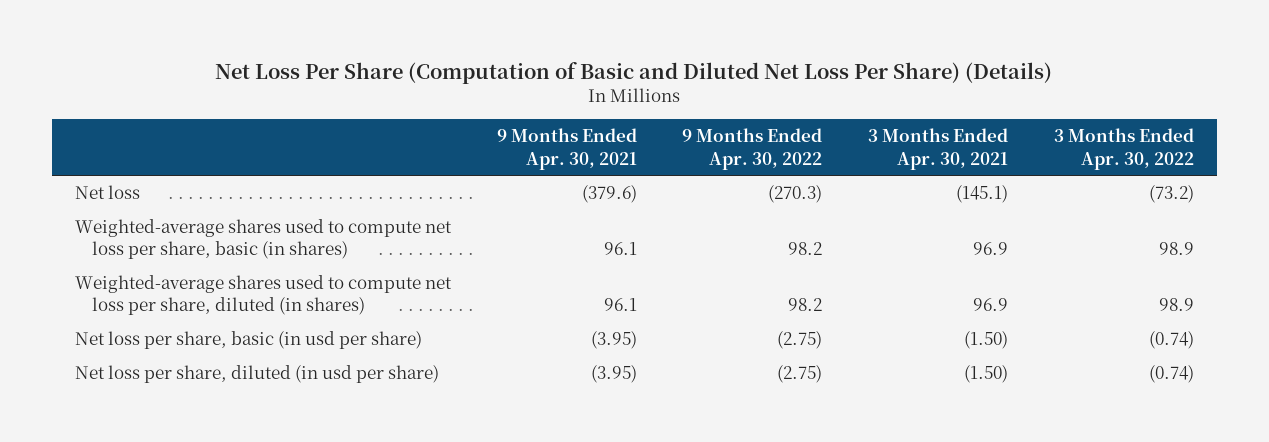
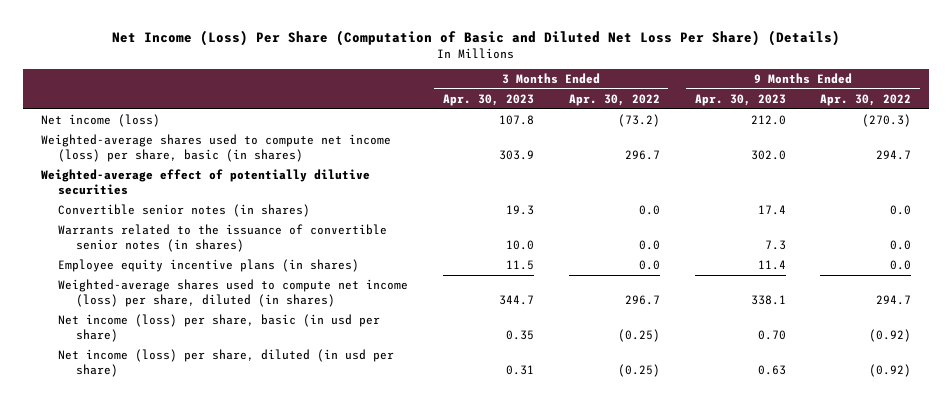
[215,61,1053,84] Net Loss Per Share (Computation of Basic and Diluted Net Loss Per Share) (Details) -> [112,29,841,46] Net Income (Loss) Per Share (Computation of Basic and Diluted Net Loss Per Share) (Details)
[496,128,637,170] 9 Months Ended Apr. 30, 2021 -> none
[868,128,1009,170] 3 Months Ended Apr. 30, 2021 -> none
none -> [442,93,534,106] Apr. 30, 2023
none -> [694,93,786,106] Apr. 30, 2023
[74,185,140,200] Net loss -> [40,113,160,127] Net income (loss)
[74,219,452,260] Weighted-average shares used to compute net loss per share, basic (in shares) -> [40,133,391,162] Weighted-average shares used to compute net income (loss) per share, basic (in shares)
[788,242,823,256] 98.2 -> [876,149,912,160] 294.7
[1158,242,1194,256] 98.9 -> [624,149,660,160] 296.7
none -> [40,168,370,195] Weighted-average effect of potentially dilutive securities
none -> [58,203,311,217] Convertible senior notes (in shares)
none -> [58,223,388,252] Warrants related to the issuance of convertible senior notes (in shares)
none -> [58,258,360,272] Employee equity incentive plans (in shares)
[74,275,452,316] Weighted-average shares used to compute net loss per share, diluted (in shares) -> [58,278,409,307] Weighted-average shares used to compute net income (loss) per share, diluted (in shares)
[788,298,823,312] 98.2 -> [876,294,912,305] 294.7
[1158,298,1194,312] 98.9 -> [624,294,660,305] 296.7
[74,331,422,350] Net loss per share, basic (in usd per share) -> [58,313,381,342] Net income (loss) per share, basic (in usd per share)
[777,331,823,350] (2.75) -> [869,328,912,342] (0.92)
[1148,331,1194,350] (0.74) -> [617,328,660,342] (0.25)
[74,365,439,384] Net loss per share, diluted (in usd per share) -> [58,348,395,377] Net income (loss) per share, diluted (in usd per share)
[777,365,823,384] (2.75) -> [869,363,912,377] (0.92)
[1148,365,1194,384] (0.74) -> [617,363,660,377] (0.25)

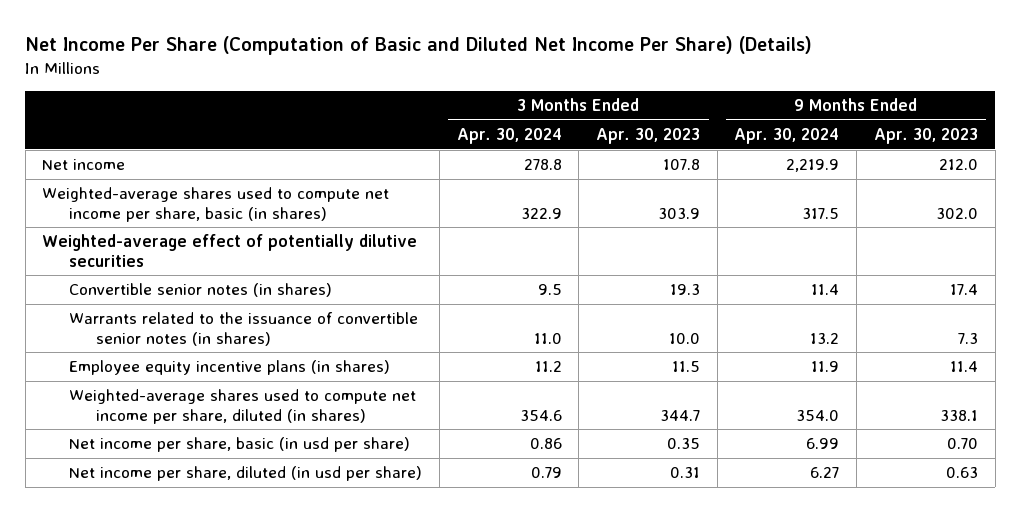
[112,29,841,46] Net Income (Loss) Per Share (Computation of Basic and Diluted Net Loss Per Share) (Details) -> [25,36,813,56] Net Income Per Share (Computation of Basic and Diluted Net Income Per Share) (Details)
[568,93,660,106] Apr. 30, 2022 -> none
[820,93,912,106] Apr. 30, 2022 -> none
none -> [456,127,562,144] Apr. 30, 2024
none -> [734,127,840,144] Apr. 30, 2024
[40,113,160,127] Net income (loss) -> [42,159,126,171] Net income
[40,133,391,162] Weighted-average shares used to compute net income (loss) per share, basic (in shares) -> [42,187,390,222] Weighted-average shares used to compute net income per share, basic (in shares)
[58,278,409,307] Weighted-average shares used to compute net income (loss) per share, diluted (in shares) -> [69,389,417,424] Weighted-average shares used to compute net income per share, diluted (in shares)
[58,313,381,342] Net income (loss) per share, basic (in usd per share) -> [69,437,411,453] Net income per share, basic (in usd per share)
[58,348,395,377] Net income (loss) per share, diluted (in usd per share) -> [69,466,423,482] Net income per share, diluted (in usd per share)

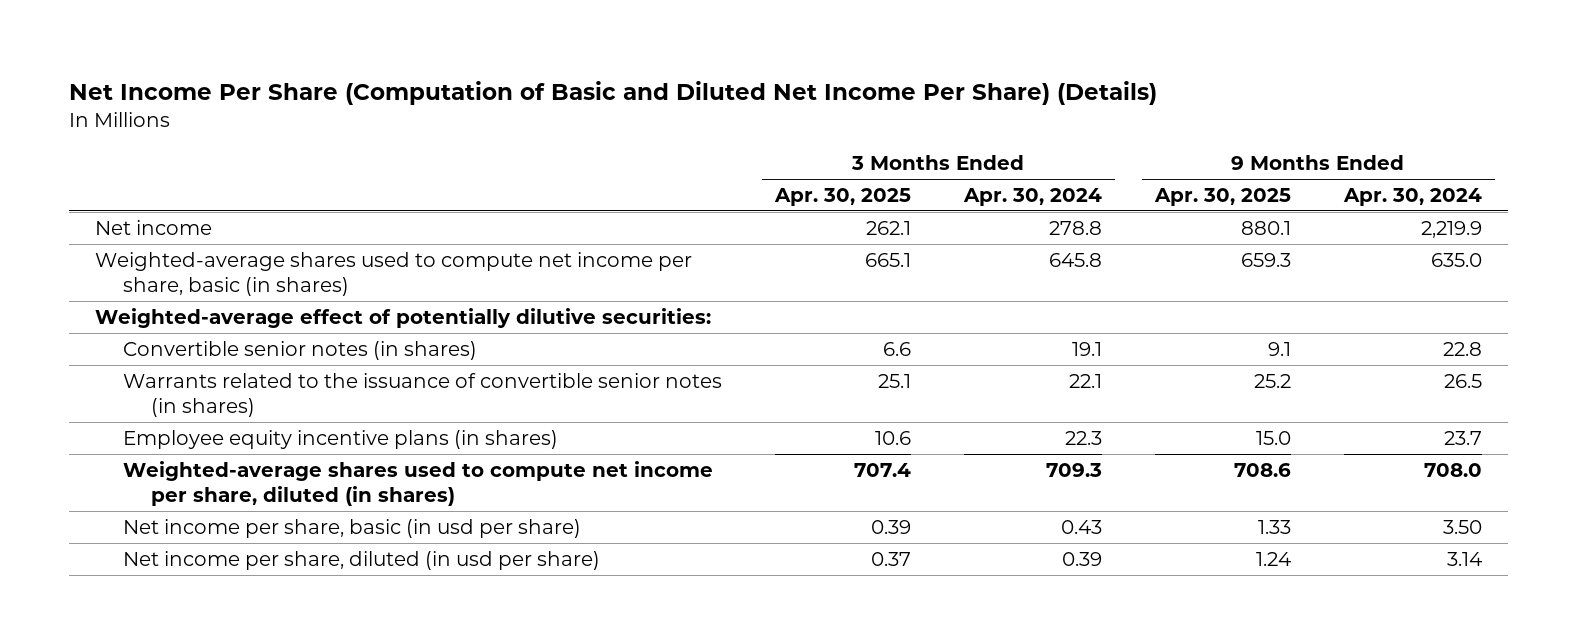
[595,127,700,144] Apr. 30, 2023 -> none
[873,127,978,144] Apr. 30, 2023 -> none
none -> [774,187,912,206] Apr. 30, 2025
none -> [1153,187,1291,206] Apr. 30, 2025
[520,207,562,219] 322.9 -> [1048,252,1102,267] 645.8
[802,207,840,219] 317.5 -> [1430,252,1482,267] 635.0
[42,234,418,267] Weighted-average effect of potentially dilutive securities -> [95,307,712,328] Weighted-average effect of potentially dilutive securities:
[537,284,562,296] 9.5 -> [1071,341,1102,356] 19.1
[811,284,840,296] 11.4 -> [1442,341,1482,356] 22.8
[533,332,562,344] 11.0 -> [1068,373,1102,388] 22.1
[810,332,840,344] 13.2 -> [1443,373,1482,388] 26.5
[534,361,562,373] 11.2 -> [1064,430,1102,445] 22.3
[811,361,840,373] 11.9 -> [1443,430,1482,445] 23.7
[519,409,562,421] 354.6 -> [1045,462,1102,477] 709.3
[796,409,840,421] 354.0 -> [1423,462,1482,477] 708.0
[529,438,562,450] 0.86 -> [1060,519,1102,534] 0.43
[806,438,840,450] 6.99 -> [1442,519,1482,534] 3.50
[530,467,562,479] 0.79 -> [1061,551,1102,566] 0.39
[810,467,840,479] 6.27 -> [1446,551,1482,566] 3.14

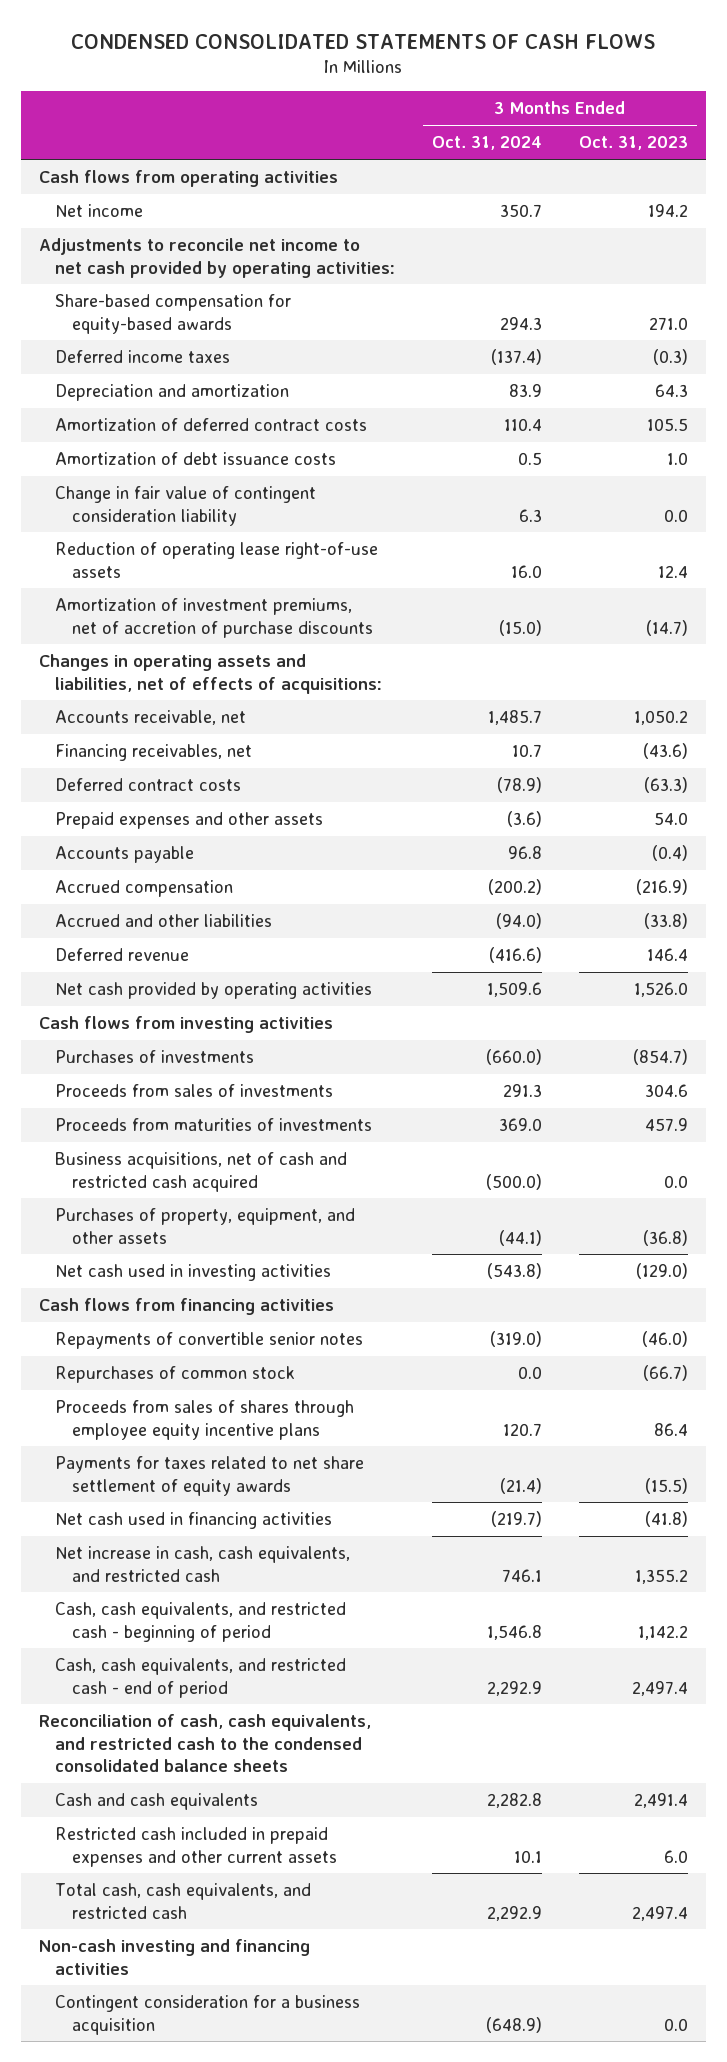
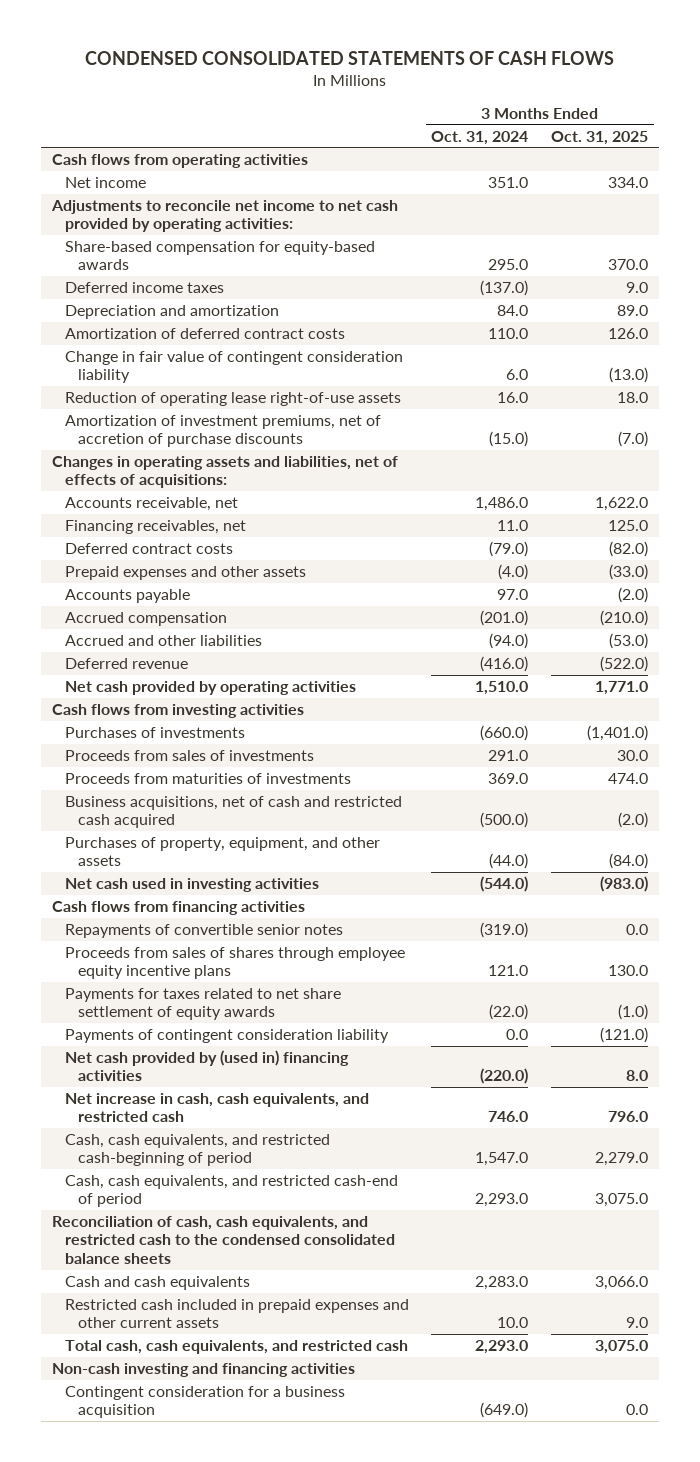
[578,136,688,151] Oct. 31, 2023 -> none
none -> [550,130,648,145] Oct. 31, 2025
[500,204,543,218] 350.7 -> [488,176,529,188] 351.0
[55,452,337,466] Amortization of debt issuance costs -> none
[500,316,543,330] 294.3 -> [488,259,529,271] 295.0
[491,349,543,366] (137.4) -> [480,279,529,296] (137.0)
[509,384,543,398] 83.9 -> [497,304,529,316] 84.0
[504,418,543,432] 110.4 -> [488,327,529,339] 110.0
[519,508,543,522] 6.3 -> [506,369,529,381] 6.0
[488,710,543,726] 1,485.7 -> [475,496,529,511] 1,486.0
[512,744,543,758] 10.7 -> [497,519,529,531] 11.0
[497,777,543,794] (78.9) -> [489,540,529,557] (79.0)
[507,811,543,828] (3.6) -> [498,563,529,580] (4.0)
[508,846,543,860] 96.8 -> [497,588,529,600] 97.0
[488,879,543,896] (200.2) -> [480,609,529,626] (201.0)
[489,947,543,964] (416.6) -> [480,655,529,672] (416.0)
[487,982,543,998] 1,509.6 -> [475,680,529,695] 1,510.0
[503,1084,543,1098] 291.3 -> [488,749,529,761] 291.0
[499,1229,543,1246] (44.1) -> [489,853,529,870] (44.0)
[487,1263,543,1280] (543.8) -> [480,875,529,892] (544.0)
[55,1366,296,1384] Repurchases of common stock -> none
[503,1422,543,1436] 120.7 -> [488,965,529,977] 121.0
[500,1477,543,1494] (21.4) -> [489,1004,529,1021] (22.0)
none -> [64,1028,389,1043] Payments of contingent consideration liability
[55,1512,333,1530] Net cash used in financing activities -> [64,1049,349,1082] Net cash provided by (used in) financing activities
[491,1511,543,1528] (219.7) -> [480,1068,529,1085] (220.0)
[502,1568,543,1582] 746.1 -> [488,1111,529,1123] 746.0
[55,1602,347,1642] Cash, cash equivalents, and restricted cash - beginning of period -> [64,1133,330,1167] Cash, cash equivalents, and restricted cash-beginning of period
[487,1624,543,1640] 1,546.8 -> [475,1152,529,1167] 1,547.0
[55,1658,347,1698] Cash, cash equivalents, and restricted cash - end of period -> [64,1174,398,1208] Cash, cash equivalents, and restricted cash-end of period
[487,1680,543,1696] 2,292.9 -> [475,1193,529,1208] 2,293.0
[487,1793,543,1809] 2,282.8 -> [475,1275,529,1290] 2,283.0
[514,1849,543,1863] 10.1 -> [497,1317,529,1329] 10.0
[487,1905,543,1921] 2,292.9 -> [475,1339,529,1354] 2,293.0
[486,2016,543,2033] (648.9) -> [480,1402,529,1419] (649.0)

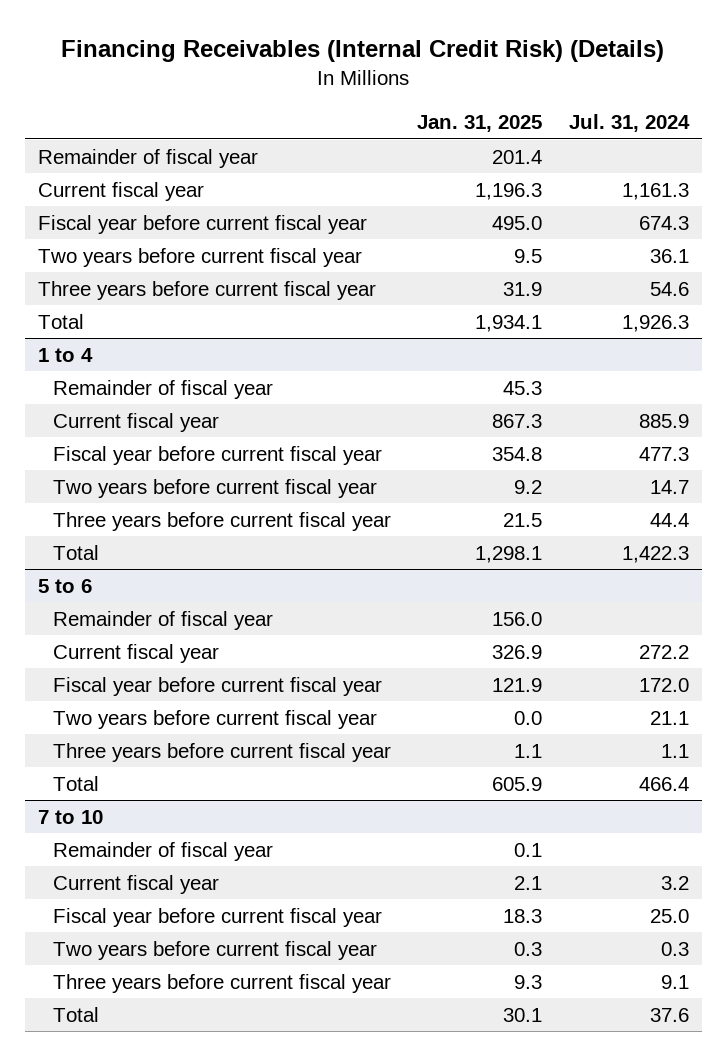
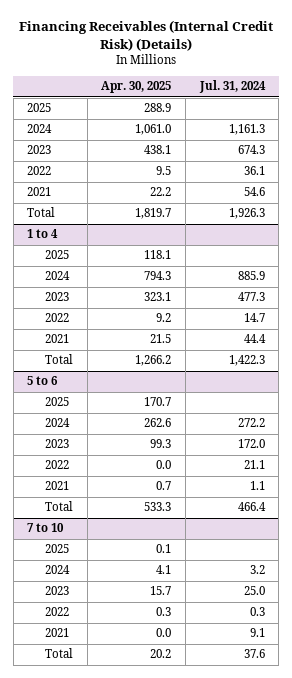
[417,115,543,133] Jan. 31, 2025 -> none
none -> [101,81,172,94] Apr. 30, 2025
[38,148,259,168] Remainder of fiscal year -> [27,103,52,113] 2025
[38,181,205,201] Current fiscal year -> [27,124,53,134] 2024
[38,214,368,234] Fiscal year before current fiscal year -> [27,145,52,155] 2023
[38,247,363,267] Two years before current fiscal year -> [27,166,52,176] 2022
[38,280,377,300] Three years before current fiscal year -> [27,187,52,197] 2021
[52,379,273,399] Remainder of fiscal year -> [45,250,70,260] 2025
[52,412,219,432] Current fiscal year -> [45,271,71,281] 2024
[52,445,382,465] Fiscal year before current fiscal year -> [45,292,70,302] 2023
[52,478,377,498] Two years before current fiscal year -> [45,313,70,323] 2022
[52,511,391,531] Three years before current fiscal year -> [45,334,70,344] 2021
[52,610,273,630] Remainder of fiscal year -> [45,397,70,407] 2025
[52,643,219,663] Current fiscal year -> [45,418,71,428] 2024
[52,676,382,696] Fiscal year before current fiscal year -> [45,439,70,449] 2023
[52,709,377,729] Two years before current fiscal year -> [45,460,70,470] 2022
[52,742,391,762] Three years before current fiscal year -> [45,481,70,491] 2021
[52,841,273,861] Remainder of fiscal year -> [45,544,70,554] 2025
[52,874,219,894] Current fiscal year -> [45,565,71,575] 2024
[52,907,382,927] Fiscal year before current fiscal year -> [45,586,70,596] 2023
[52,940,377,960] Two years before current fiscal year -> [45,607,70,617] 2022
[52,973,391,993] Three years before current fiscal year -> [45,628,70,638] 2021

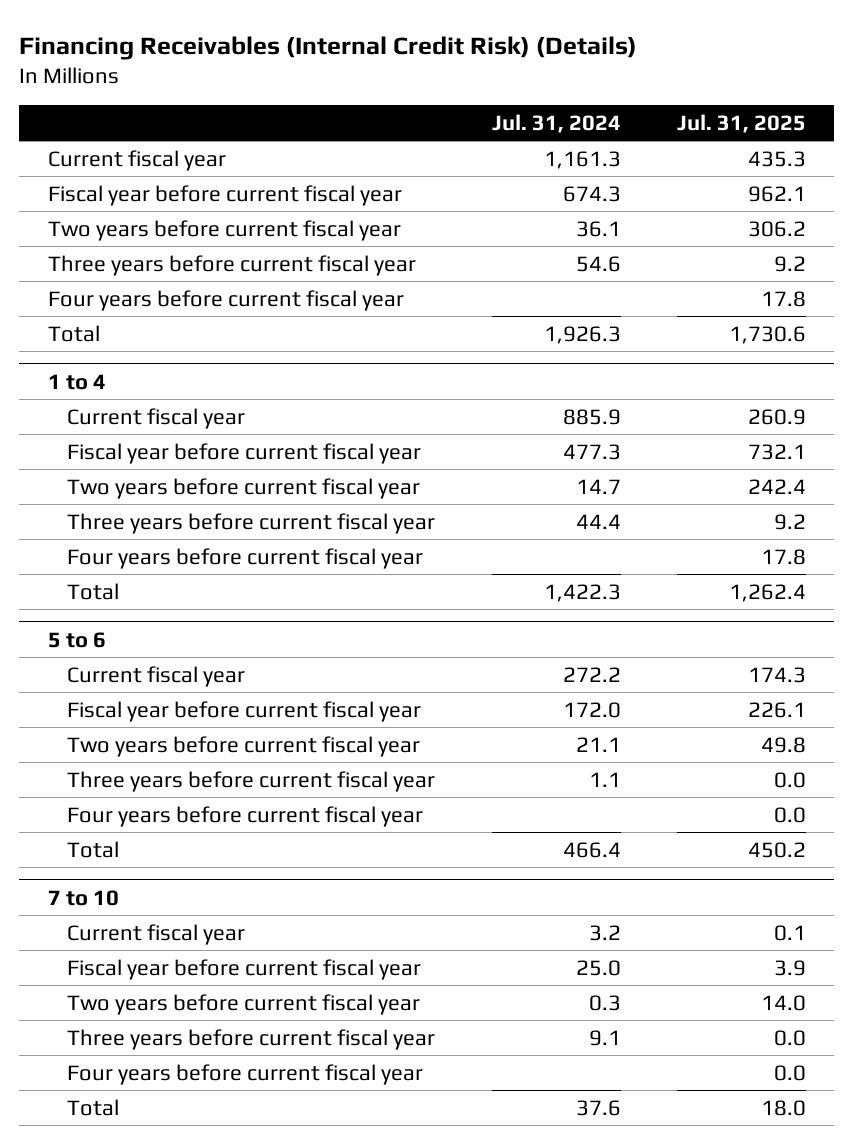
[101,81,172,94] Apr. 30, 2025 -> none
none -> [677,113,807,133] Jul. 31, 2025
[27,103,52,113] 2025 -> none
[27,124,53,134] 2024 -> [47,149,226,171] Current fiscal year
[27,145,52,155] 2023 -> [47,184,402,206] Fiscal year before current fiscal year
[27,166,52,176] 2022 -> [47,219,401,241] Two years before current fiscal year
[27,187,52,197] 2021 -> [47,254,416,276] Three years before current fiscal year
none -> [47,289,404,311] Four years before current fiscal year
[45,250,70,260] 2025 -> none
[45,271,71,281] 2024 -> [67,407,246,429] Current fiscal year
[45,292,70,302] 2023 -> [67,442,422,464] Fiscal year before current fiscal year
[45,313,70,323] 2022 -> [67,477,421,499] Two years before current fiscal year
[45,334,70,344] 2021 -> [67,512,436,534] Three years before current fiscal year
none -> [67,547,424,569] Four years before current fiscal year
[45,397,70,407] 2025 -> none
[45,418,71,428] 2024 -> [67,665,246,687] Current fiscal year
[45,439,70,449] 2023 -> [67,700,422,722] Fiscal year before current fiscal year
[45,460,70,470] 2022 -> [67,735,421,757] Two years before current fiscal year
[45,481,70,491] 2021 -> [67,770,436,792] Three years before current fiscal year
none -> [67,805,424,827] Four years before current fiscal year
[45,544,70,554] 2025 -> none
[45,565,71,575] 2024 -> [67,923,246,945] Current fiscal year
[45,586,70,596] 2023 -> [67,958,422,980] Fiscal year before current fiscal year
[45,607,70,617] 2022 -> [67,993,421,1015] Two years before current fiscal year
[45,628,70,638] 2021 -> [67,1028,436,1050] Three years before current fiscal year
none -> [67,1063,424,1085] Four years before current fiscal year

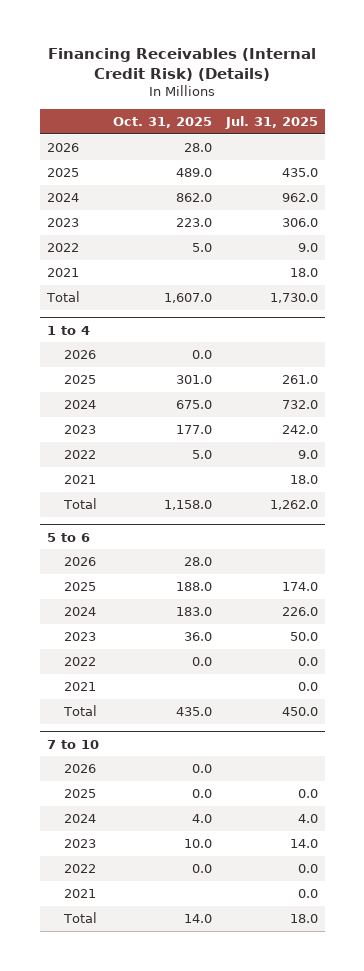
[491,113,621,133] Jul. 31, 2024 -> none
none -> [112,116,212,128] Oct. 31, 2025
[47,149,226,171] Current fiscal year -> none
[47,184,402,206] Fiscal year before current fiscal year -> none
[47,219,401,241] Two years before current fiscal year -> none
[47,254,416,276] Three years before current fiscal year -> none
[47,289,404,311] Four years before current fiscal year -> none
none -> [46,142,79,152] 2026
none -> [46,167,79,177] 2025
none -> [46,192,79,202] 2024
none -> [46,217,79,227] 2023
none -> [46,242,79,252] 2022
none -> [46,267,79,277] 2021
[729,325,807,344] 1,730.6 -> [269,292,318,303] 1,730.0
[67,407,246,429] Current fiscal year -> none
[67,442,422,464] Fiscal year before current fiscal year -> none
[67,477,421,499] Two years before current fiscal year -> none
[67,512,436,534] Three years before current fiscal year -> none
[67,547,424,569] Four years before current fiscal year -> none
none -> [63,349,96,359] 2026
none -> [63,374,96,384] 2025
none -> [63,399,96,409] 2024
none -> [63,424,96,434] 2023
none -> [63,449,96,459] 2022
none -> [63,474,96,484] 2021
[729,583,807,602] 1,262.4 -> [269,499,318,510] 1,262.0
[67,665,246,687] Current fiscal year -> none
[67,700,422,722] Fiscal year before current fiscal year -> none
[67,735,421,757] Two years before current fiscal year -> none
none -> [63,556,96,566] 2026
none -> [63,581,96,591] 2025
none -> [63,606,96,616] 2024
none -> [63,631,96,641] 2023
[67,770,436,792] Three years before current fiscal year -> [63,656,96,666] 2022
[67,805,424,827] Four years before current fiscal year -> [63,681,96,691] 2021
[748,841,807,858] 450.2 -> [281,706,318,716] 450.0
[67,923,246,945] Current fiscal year -> none
[67,958,422,980] Fiscal year before current fiscal year -> none
none -> [63,763,96,773] 2026
none -> [63,788,96,798] 2025
none -> [63,813,96,823] 2024
[67,993,421,1015] Two years before current fiscal year -> [63,838,96,848] 2023
[67,1028,436,1050] Three years before current fiscal year -> [63,863,96,873] 2022
[67,1063,424,1085] Four years before current fiscal year -> [63,888,96,898] 2021

